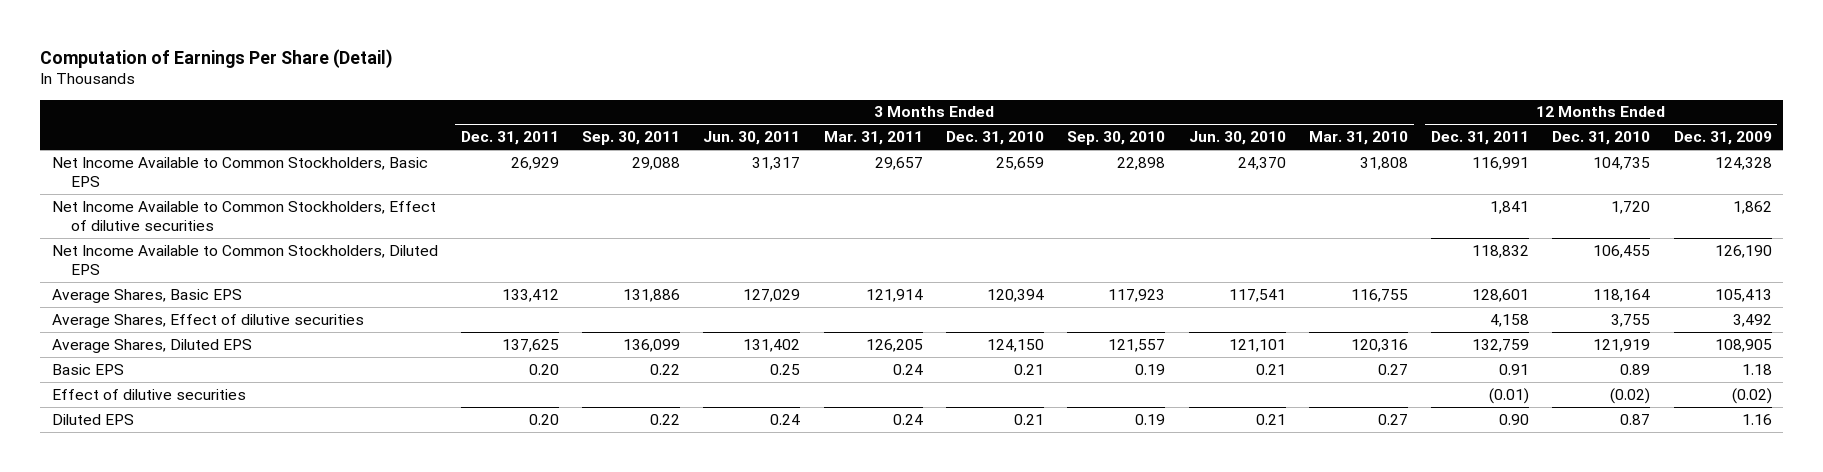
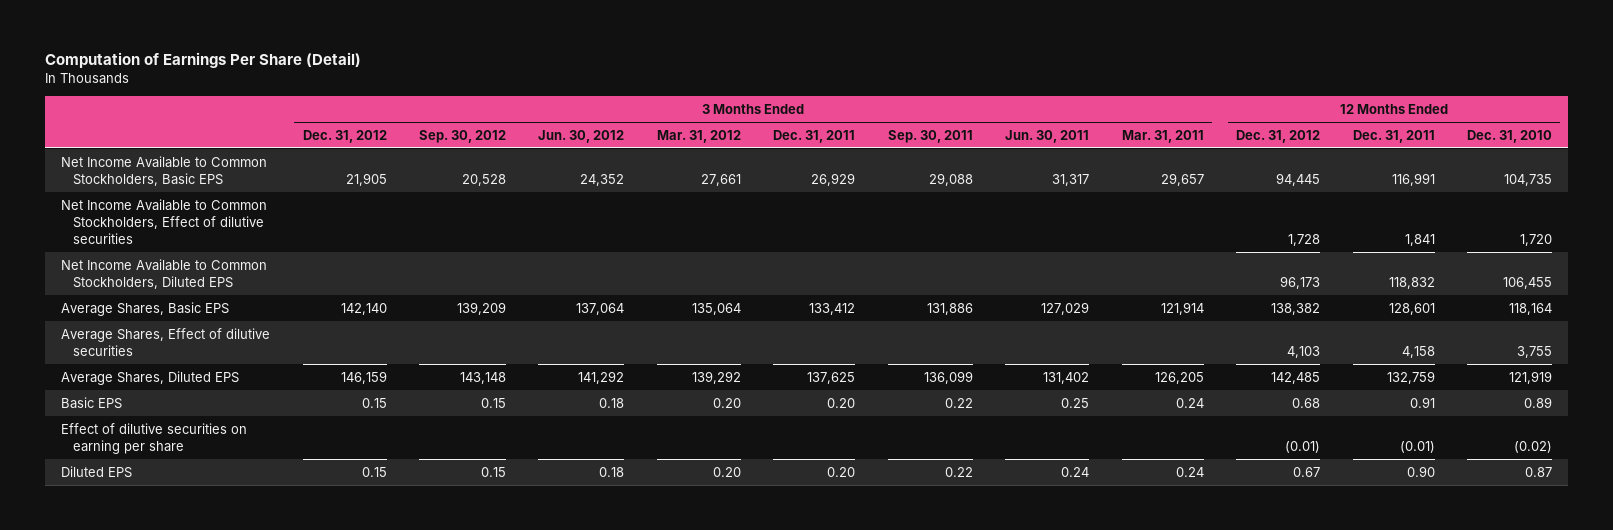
[946,131,1045,146] Dec. 31, 2010 -> none
[1067,131,1166,146] Sep. 30, 2010 -> none
[1188,131,1286,146] Jun. 30, 2010 -> none
[1308,131,1408,146] Mar. 31, 2010 -> none
[1673,131,1772,146] Dec. 31, 2009 -> none
none -> [302,129,387,143] Dec. 31, 2012
none -> [419,129,507,143] Sep. 30, 2012
none -> [538,129,625,143] Jun. 30, 2012
none -> [656,129,741,143] Mar. 31, 2012
none -> [1236,129,1321,143] Dec. 31, 2012
[51,388,246,400] Effect of dilutive securities -> [61,422,248,454] Effect of dilutive securities on earning per share

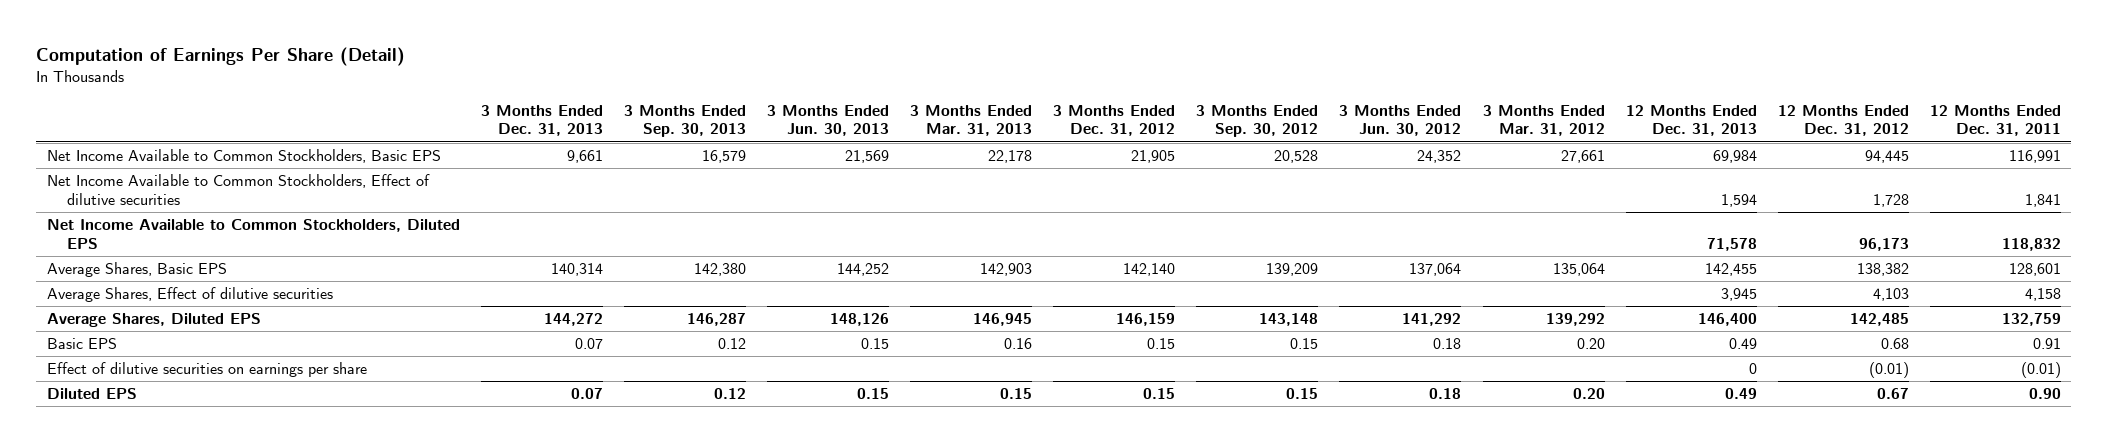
[773,129,856,143] Dec. 31, 2011 -> none
[887,129,973,143] Sep. 30, 2011 -> none
[1005,129,1090,143] Jun. 30, 2011 -> none
[1121,129,1204,143] Mar. 31, 2011 -> none
[1467,129,1553,143] Dec. 31, 2010 -> none
none -> [481,104,604,137] 3 Months Ended Dec. 31, 2013
none -> [624,104,747,138] 3 Months Ended Sep. 30, 2013
none -> [767,104,890,137] 3 Months Ended Jun. 30, 2013
none -> [910,104,1033,137] 3 Months Ended Mar. 31, 2013
none -> [1625,104,1757,137] 12 Months Ended Dec. 31, 2013
[61,422,248,454] Effect of dilutive securities on earning per share -> [46,362,367,378] Effect of dilutive securities on earnings per share

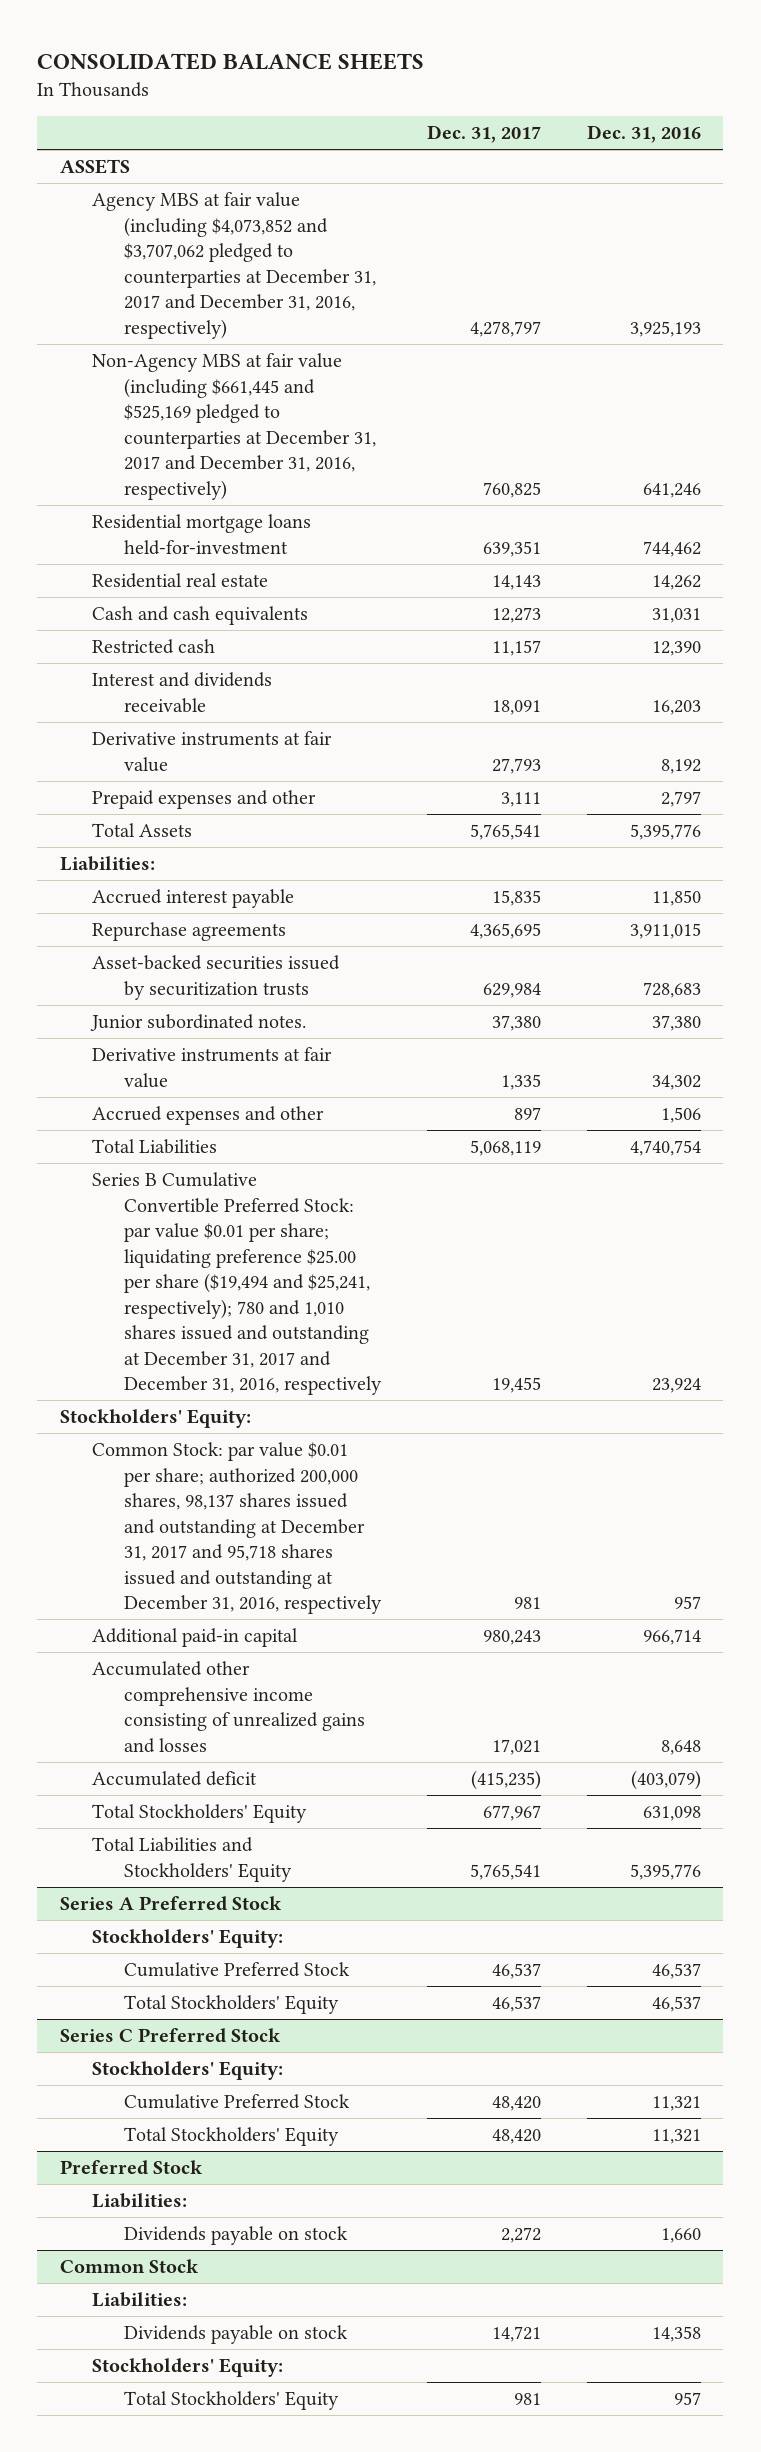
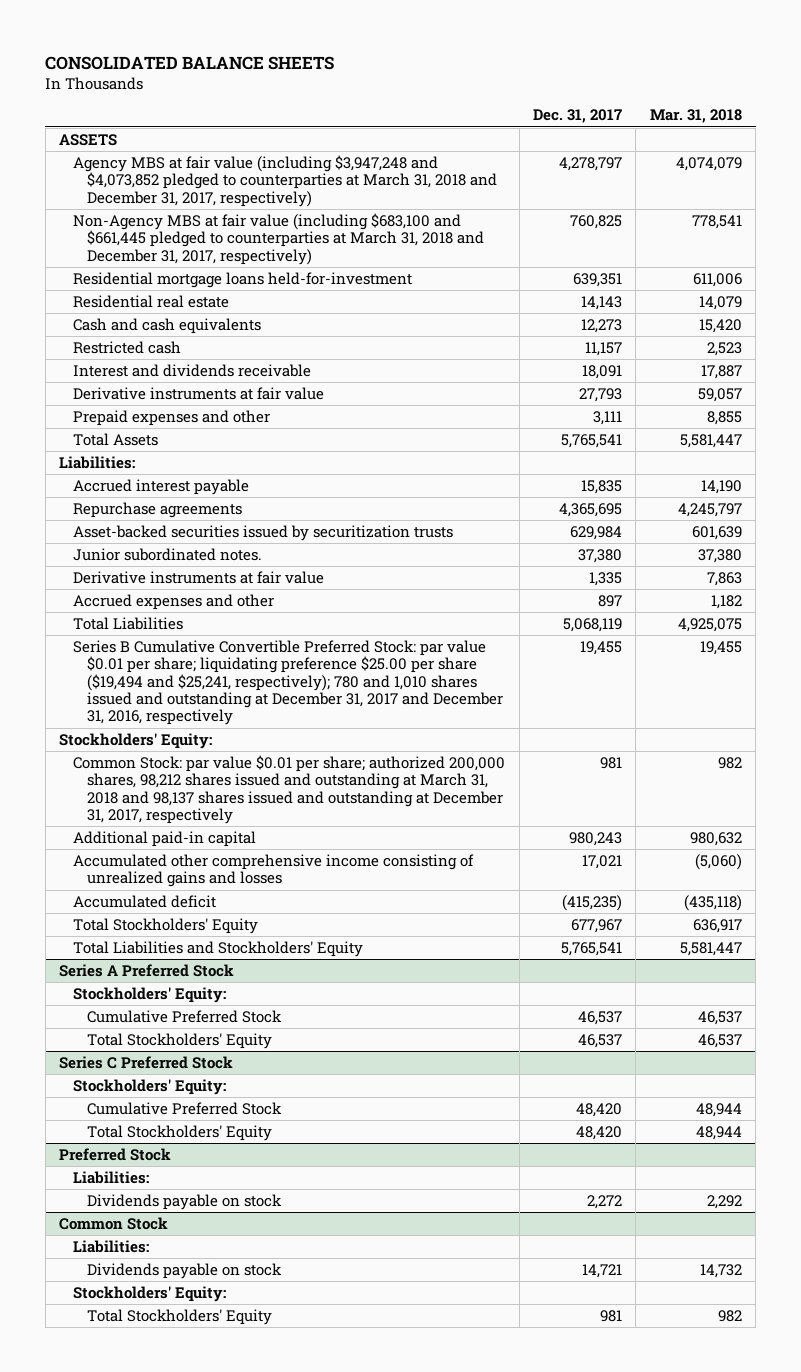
[586,125,701,144] Dec. 31, 2016 -> none
none -> [649,109,742,124] Mar. 31, 2018
[92,192,377,339] Agency MBS at fair value (including $4,073,852 and $3,707,062 pledged to counterparties at December 31, 2017 and December 31, 2016, respectively) -> [73,155,498,207] Agency MBS at fair value (including $3,947,248 and $4,073,852 pledged to counterparties at March 31, 2018 and December 31, 2017, respectively)
[92,353,377,500] Non-Agency MBS at fair value (including $661,445 and $525,169 pledged to counterparties at December 31, 2017 and December 31, 2016, respectively) -> [73,213,485,265] Non-Agency MBS at fair value (including $683,100 and $661,445 pledged to counterparties at March 31, 2018 and December 31, 2017, respectively)
[92,1442,383,1615] Common Stock: par value $0.01 per share; authorized 200,000 shares, 98,137 shares issued and outstanding at December 31, 2017 and 95,718 shares issued and outstanding at December 31, 2016, respectively -> [73,755,506,825] Common Stock: par value $0.01 per share; authorized 200,000 shares, 98,212 shares issued and outstanding at March 31, 2018 and 98,137 shares issued and outstanding at December 31, 2017, respectively

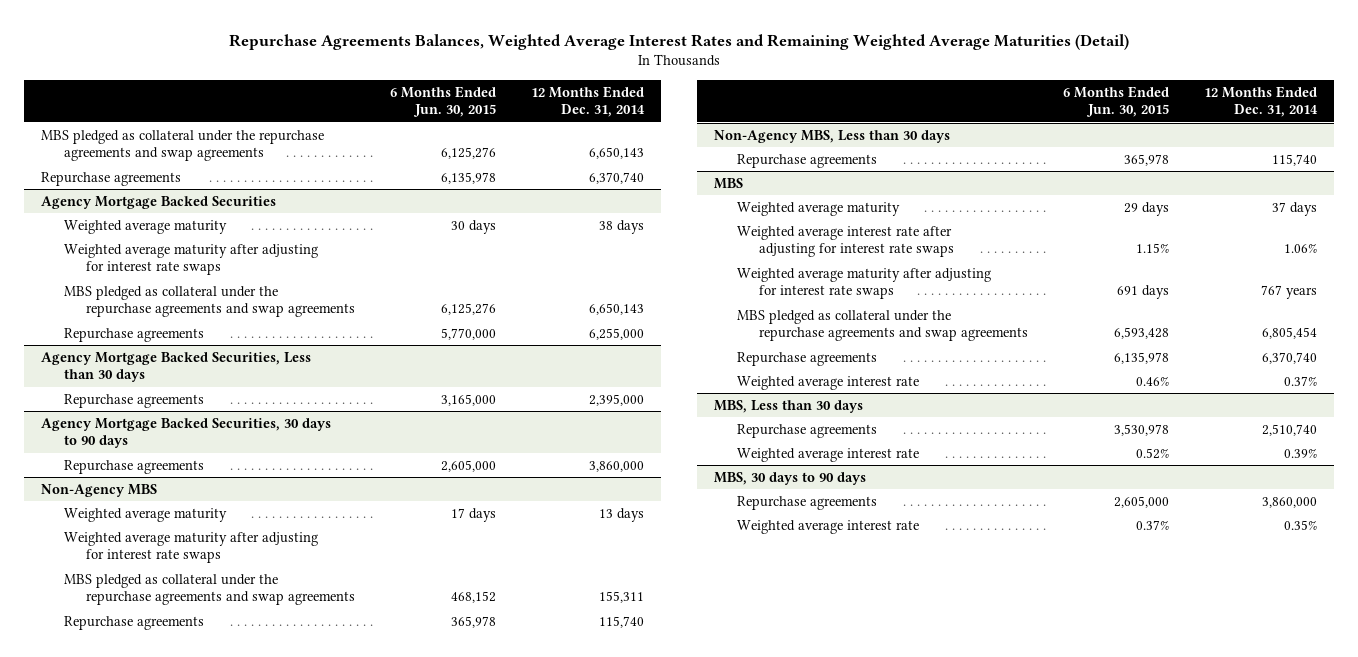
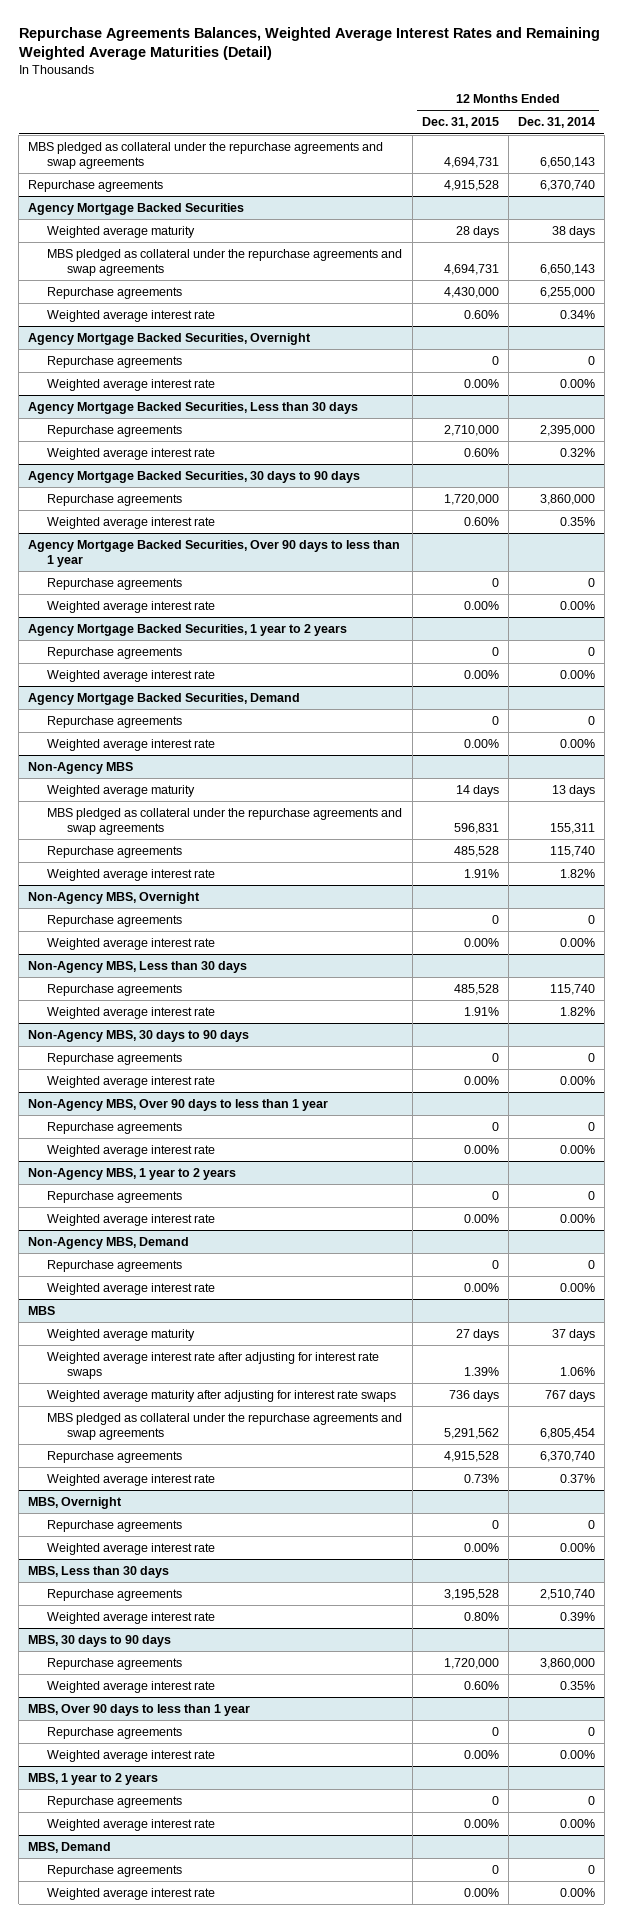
[389,85,496,118] 6 Months Ended Jun. 30, 2015 -> none
none -> [421,117,499,129] Dec. 31, 2015
[63,243,318,276] Weighted average maturity after adjusting for interest rate swaps -> none
none -> [47,310,216,323] Weighted average interest rate
none -> [28,333,312,346] Agency Mortgage Backed Securities, Overnight
none -> [47,356,183,369] Repurchase agreements
none -> [47,379,216,392] Weighted average interest rate
none -> [47,448,216,461] Weighted average interest rate
none -> [47,517,216,530] Weighted average interest rate
none -> [28,540,401,567] Agency Mortgage Backed Securities, Over 90 days to less than 1 year
none -> [47,578,183,591] Repurchase agreements
none -> [47,601,216,614] Weighted average interest rate
none -> [28,624,348,637] Agency Mortgage Backed Securities, 1 year to 2 years
none -> [47,647,183,660] Repurchase agreements
none -> [47,670,216,683] Weighted average interest rate
none -> [28,693,301,706] Agency Mortgage Backed Securities, Demand
none -> [47,716,183,729] Repurchase agreements
none -> [47,739,216,752] Weighted average interest rate
[63,531,318,564] Weighted average maturity after adjusting for interest rate swaps -> none
none -> [47,869,216,882] Weighted average interest rate
none -> [28,892,201,905] Non-Agency MBS, Overnight
none -> [47,915,183,928] Repurchase agreements
none -> [47,938,216,951] Weighted average interest rate
none -> [47,1007,216,1020] Weighted average interest rate
none -> [28,1030,250,1043] Non-Agency MBS, 30 days to 90 days
none -> [47,1053,183,1066] Repurchase agreements
none -> [47,1076,216,1089] Weighted average interest rate
none -> [28,1099,329,1112] Non-Agency MBS, Over 90 days to less than 1 year
none -> [47,1122,183,1135] Repurchase agreements
none -> [47,1145,216,1158] Weighted average interest rate
none -> [28,1168,237,1181] Non-Agency MBS, 1 year to 2 years
none -> [47,1191,183,1204] Repurchase agreements
none -> [47,1214,216,1227] Weighted average interest rate
none -> [28,1237,190,1250] Non-Agency MBS, Demand
none -> [47,1260,183,1273] Repurchase agreements
none -> [47,1283,216,1296] Weighted average interest rate
[1261,285,1318,300] 767 years -> [544,1390,595,1403] 767 days
none -> [28,1497,123,1510] MBS, Overnight
none -> [47,1520,183,1533] Repurchase agreements
none -> [47,1543,216,1556] Weighted average interest rate
none -> [28,1704,251,1717] MBS, Over 90 days to less than 1 year
none -> [47,1727,183,1740] Repurchase agreements
none -> [47,1750,216,1763] Weighted average interest rate
none -> [28,1773,159,1786] MBS, 1 year to 2 years
none -> [47,1796,183,1809] Repurchase agreements
none -> [47,1819,216,1832] Weighted average interest rate
none -> [28,1842,112,1854] MBS, Demand
none -> [47,1865,183,1878] Repurchase agreements
none -> [47,1888,216,1901] Weighted average interest rate

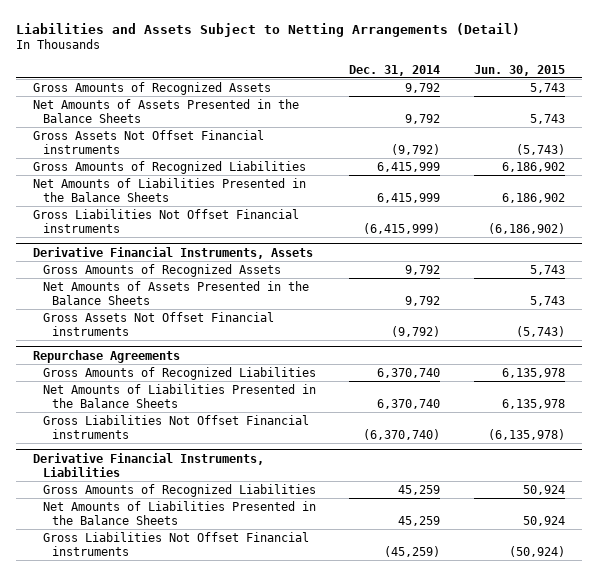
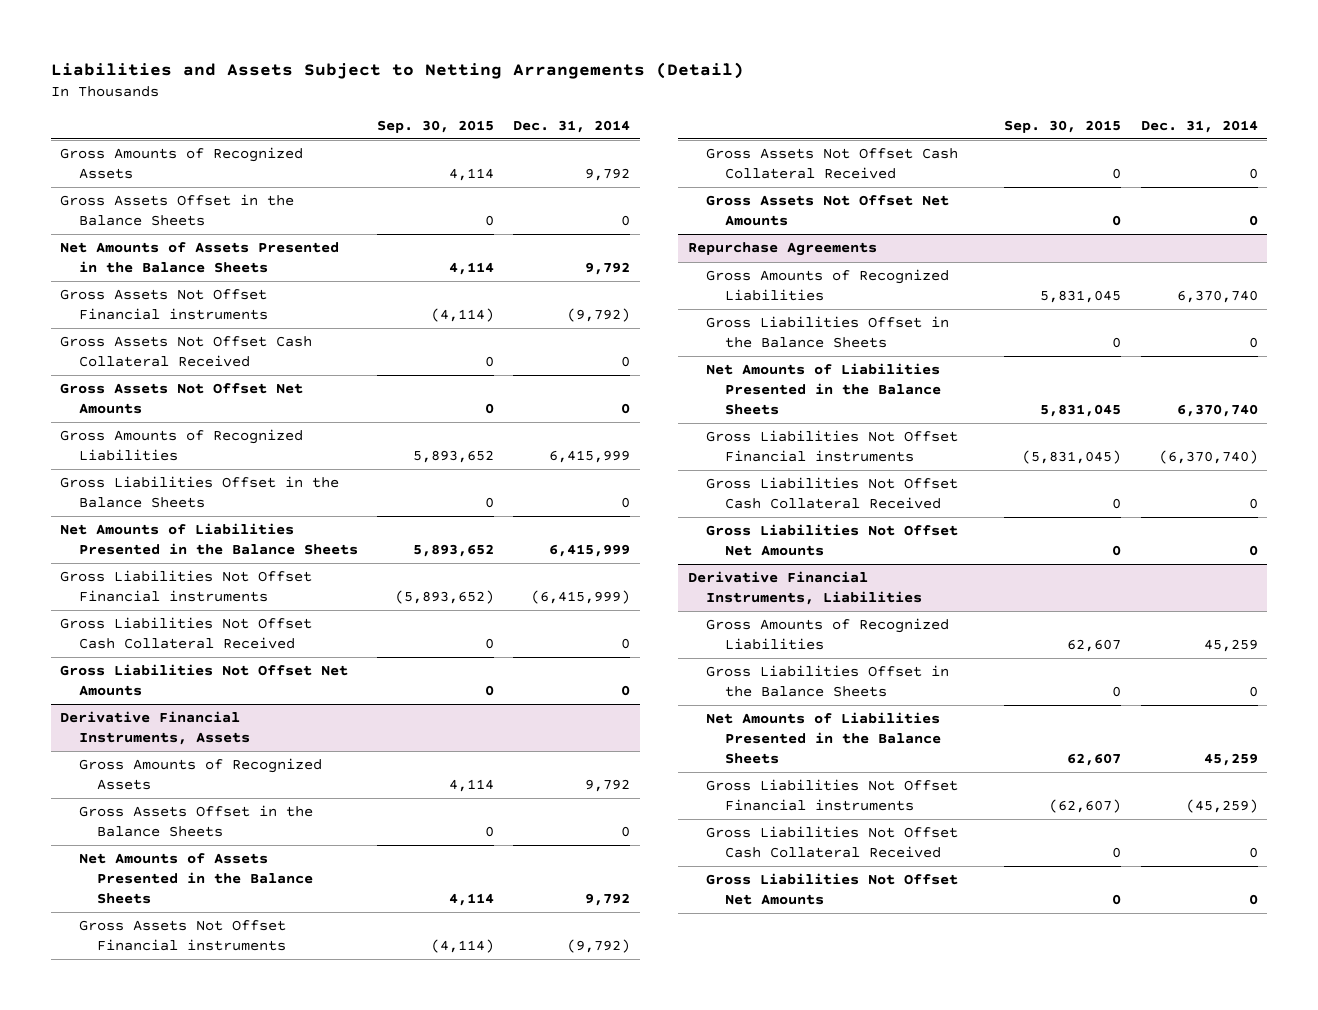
[474,64,566,76] Jun. 30, 2015 -> none
none -> [376,119,494,133] Sep. 30, 2015
none -> [60,194,295,227] Gross Assets Offset in the Balance Sheets
none -> [60,336,313,368] Gross Assets Not Offset Cash Collateral Received
none -> [60,383,304,415] Gross Assets Not Offset Net Amounts
none -> [60,476,340,509] Gross Liabilities Offset in the Balance Sheets
none -> [60,617,313,650] Gross Liabilities Not Offset Cash Collateral Received
none -> [60,664,349,697] Gross Liabilities Not Offset Net Amounts
none -> [78,805,313,838] Gross Assets Offset in the Balance Sheets
none -> [706,148,959,180] Gross Assets Not Offset Cash Collateral Received
none -> [706,195,950,227] Gross Assets Not Offset Net Amounts
none -> [706,316,950,349] Gross Liabilities Offset in the Balance Sheets
none -> [706,477,959,510] Gross Liabilities Not Offset Cash Collateral Received
none -> [706,524,959,557] Gross Liabilities Not Offset Net Amounts
none -> [706,665,950,698] Gross Liabilities Offset in the Balance Sheets
none -> [706,826,959,859] Gross Liabilities Not Offset Cash Collateral Received
none -> [706,873,959,906] Gross Liabilities Not Offset Net Amounts

